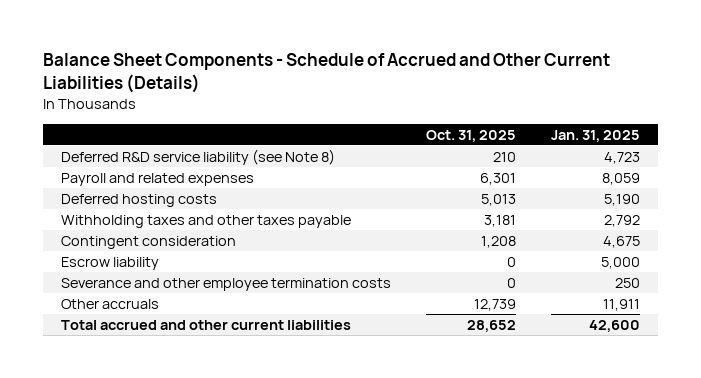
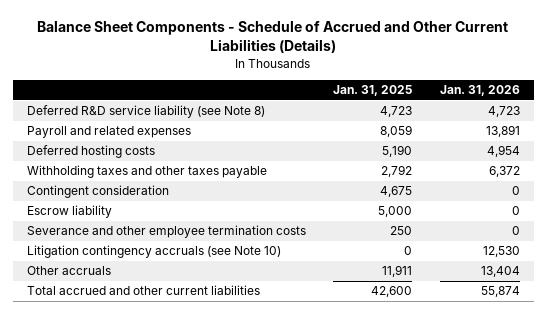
[426,129,517,142] Oct. 31, 2025 -> none
none -> [439,85,520,97] Jan. 31, 2026
none -> [26,245,281,259] Litigation contingency accruals (see Note 10)

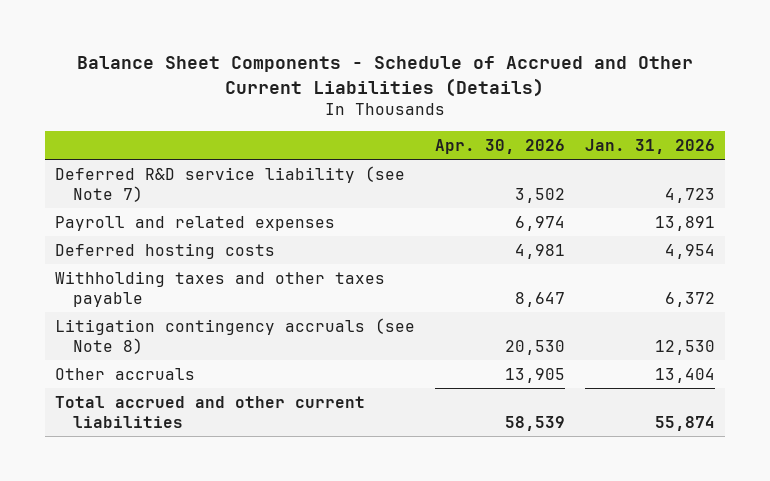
[333,85,413,97] Jan. 31, 2025 -> none
none -> [434,138,565,154] Apr. 30, 2026
[26,105,265,119] Deferred R&D service liability (see Note 8) -> [54,165,405,202] Deferred R&D service liability (see Note 7)
[26,185,169,199] Contingent consideration -> none
[26,205,112,219] Escrow liability -> none
[26,225,306,239] Severance and other employee termination costs -> none
[26,245,281,259] Litigation contingency accruals (see Note 10) -> [54,317,415,354] Litigation contingency accruals (see Note 8)

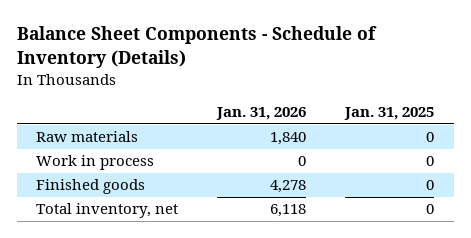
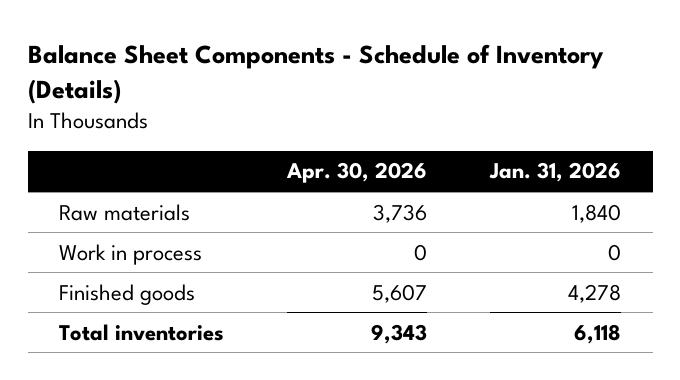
[344,107,435,121] Jan. 31, 2025 -> none
none -> [286,162,428,184] Apr. 30, 2026
[36,203,179,219] Total inventory, net -> [59,323,225,341] Total inventories

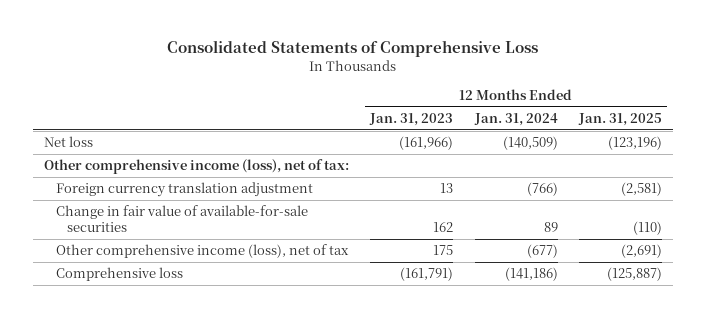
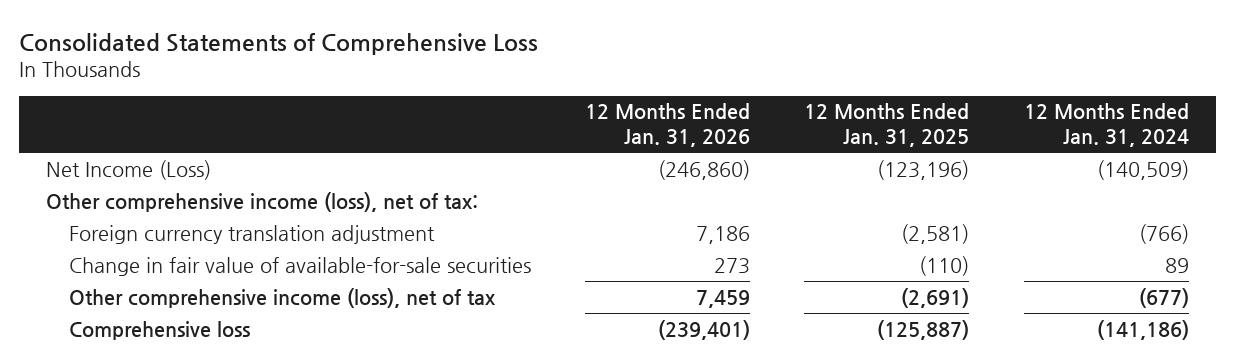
[369,113,454,127] Jan. 31, 2023 -> none
none -> [585,103,751,148] 12 Months Ended Jan. 31, 2026
[43,136,93,148] Net loss -> [46,159,212,180] Net Income (Loss)

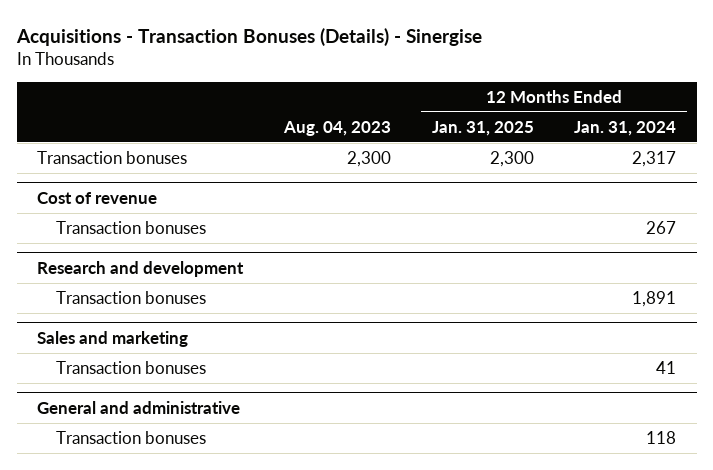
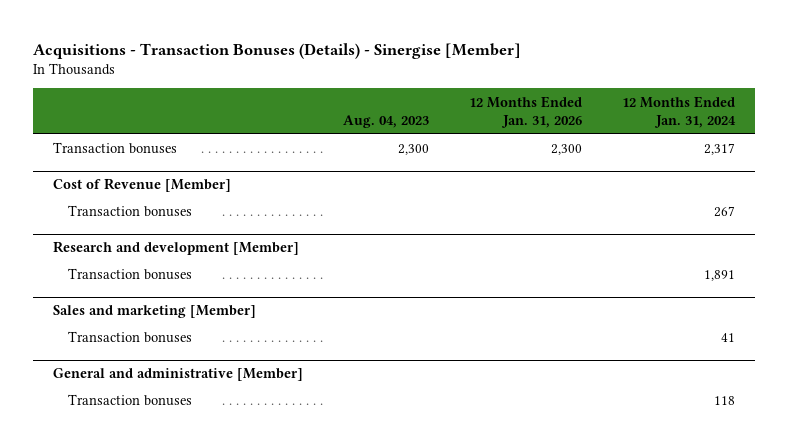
[15,27,482,46] Acquisitions - Transaction Bonuses (Details) - Sinergise -> [32,42,521,59] Acquisitions - Transaction Bonuses (Details) - Sinergise [Member]
[431,120,534,136] Jan. 31, 2025 -> none
none -> [469,95,583,128] 12 Months Ended Jan. 31, 2026
[37,192,158,205] Cost of revenue -> [52,178,231,193] Cost of Revenue [Member]
[37,261,245,278] Research and development -> [52,241,299,256] Research and development [Member]
[37,331,189,348] Sales and marketing -> [52,305,256,319] Sales and marketing [Member]
[37,401,241,415] General and administrative -> [52,368,303,382] General and administrative [Member]

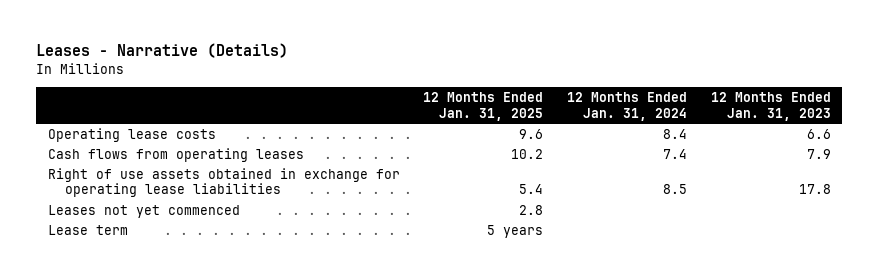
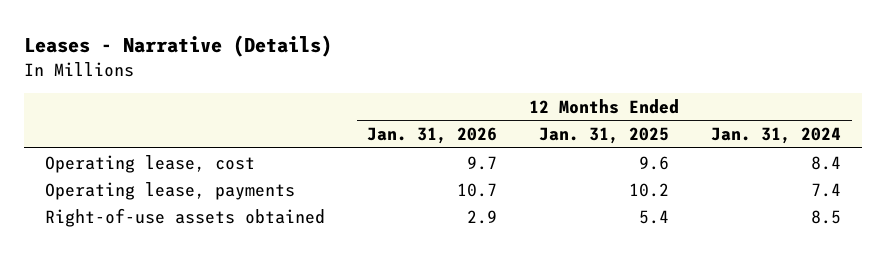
[710,92,831,121] 12 Months Ended Jan. 31, 2023 -> none
none -> [367,127,498,145] Jan. 31, 2026
[47,204,240,218] Leases not yet commenced -> none
[47,224,128,235] Lease term -> none
[47,127,216,142] Operating lease costs -> [45,154,256,173] Operating lease, cost
[47,147,304,162] Cash flows from operating leases -> [45,181,296,200] Operating lease, payments
[47,167,400,198] Right of use assets obtained in exchange for operating lease liabilities -> [45,207,326,227] Right-of-use assets obtained

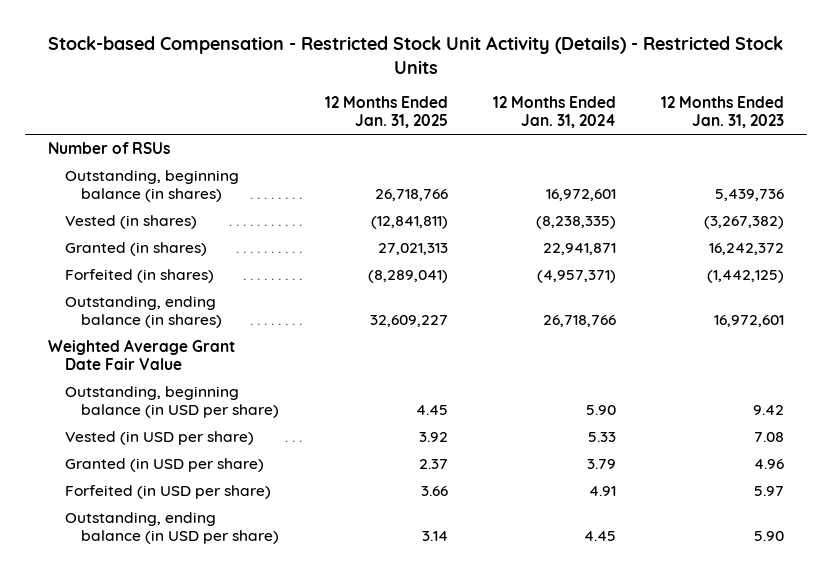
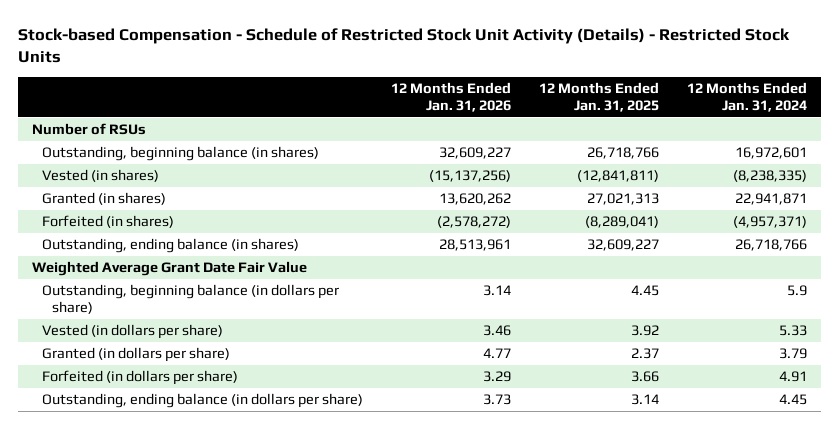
[48,35,784,74] Stock-based Compensation - Restricted Stock Unit Activity (Details) - Restricted Stock Units -> [17,28,790,64] Stock-based Compensation - Schedule of Restricted Stock Unit Activity (Details) - Restricted Stock Units
[661,96,785,129] 12 Months Ended Jan. 31, 2023 -> none
none -> [391,81,512,112] 12 Months Ended Jan. 31, 2026
[64,385,280,418] Outstanding, beginning balance (in USD per share) -> [41,284,339,315] Outstanding, beginning balance (in dollars per share)
[586,404,617,415] 5.90 -> [787,285,808,297] 5.9
[64,430,254,445] Vested (in USD per share) -> [41,324,223,340] Vested (in dollars per share)
[64,457,264,472] Granted (in USD per share) -> [41,347,230,363] Granted (in dollars per share)
[64,484,271,499] Forfeited (in USD per share) -> [41,370,238,386] Forfeited (in dollars per share)
[64,511,280,544] Outstanding, ending balance (in USD per share) -> [41,393,363,409] Outstanding, ending balance (in dollars per share)

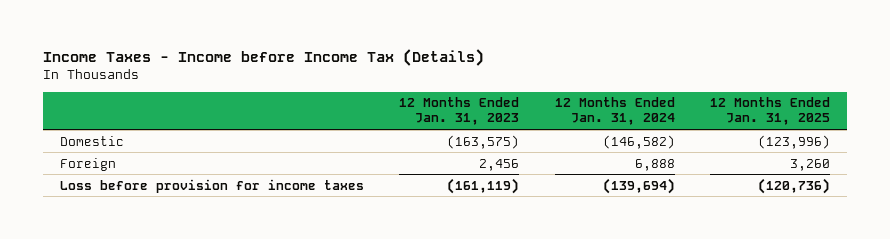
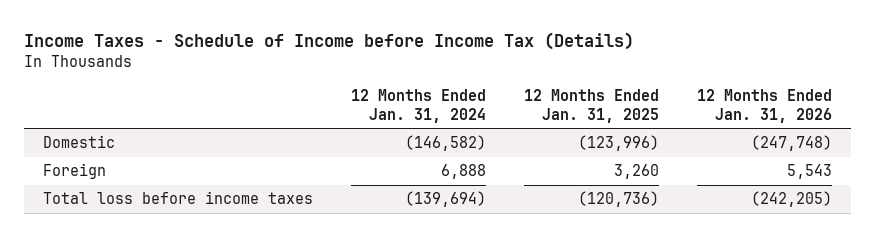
[42,49,484,67] Income Taxes - Income before Income Tax (Details) -> [23,32,634,51] Income Taxes - Schedule of Income before Income Tax (Details)
[399,97,520,126] 12 Months Ended Jan. 31, 2023 -> none
none -> [696,89,832,123] 12 Months Ended Jan. 31, 2026
[60,178,365,193] Loss before provision for income taxes -> [42,191,313,205] Total loss before income taxes

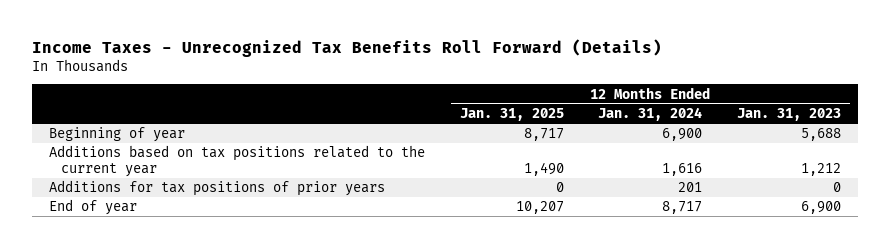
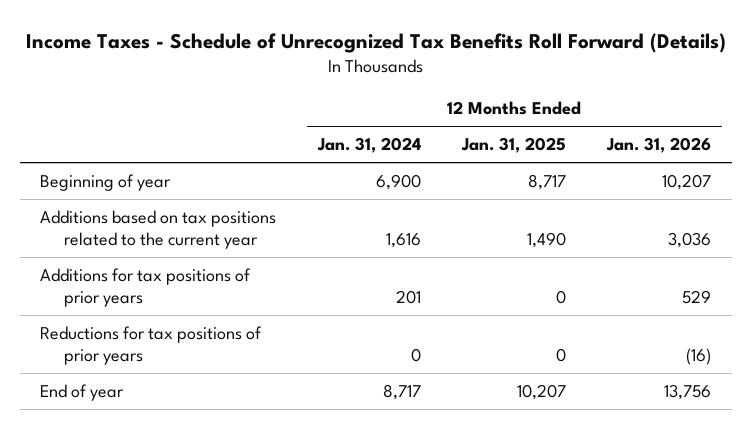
[31,38,662,57] Income Taxes - Unrecognized Tax Benefits Roll Forward (Details) -> [25,32,726,53] Income Taxes - Schedule of Unrecognized Tax Benefits Roll Forward (Details)
[736,108,841,122] Jan. 31, 2023 -> none
none -> [606,137,712,154] Jan. 31, 2026
none -> [40,325,263,366] Reductions for tax positions of prior years

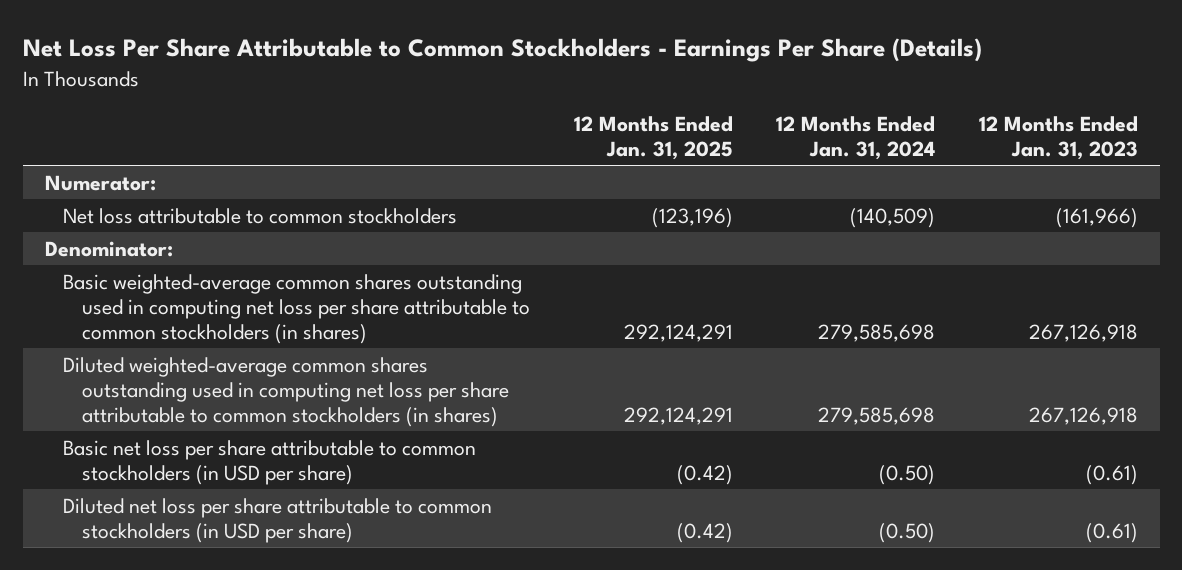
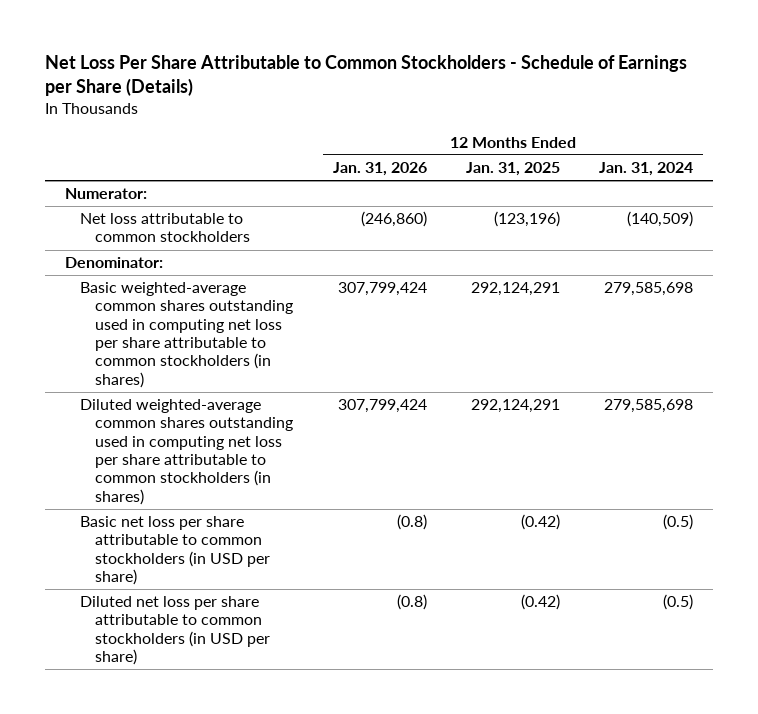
[22,38,982,63] Net Loss Per Share Attributable to Common Stockholders - Earnings Per Share (Details) -> [45,55,688,97] Net Loss Per Share Attributable to Common Stockholders - Schedule of Earnings per Share (Details)
[978,115,1138,160] 12 Months Ended Jan. 31, 2023 -> none
none -> [332,162,427,177] Jan. 31, 2026
[879,464,936,485] (0.50) -> [663,514,694,531] (0.5)
[879,522,936,543] (0.50) -> [663,594,694,611] (0.5)

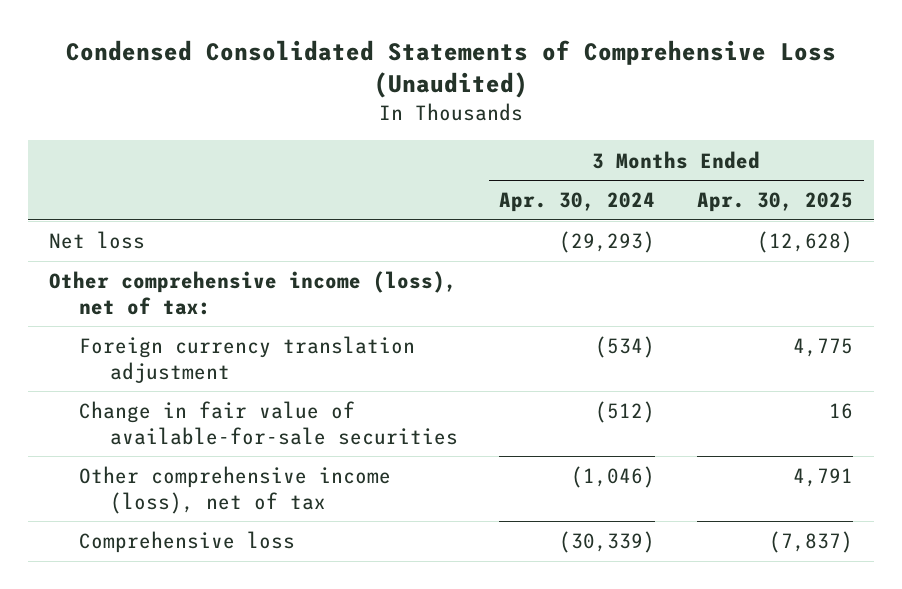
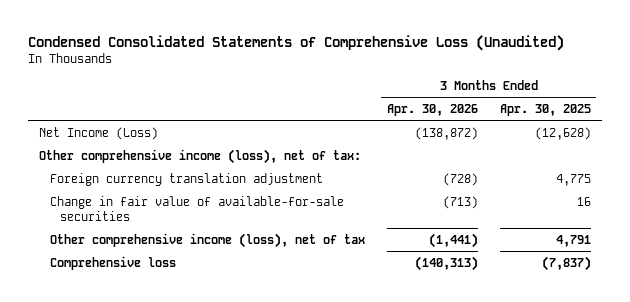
[499,192,656,213] Apr. 30, 2024 -> none
none -> [386,104,478,117] Apr. 30, 2026
[48,231,145,250] Net loss -> [39,126,159,140] Net Income (Loss)

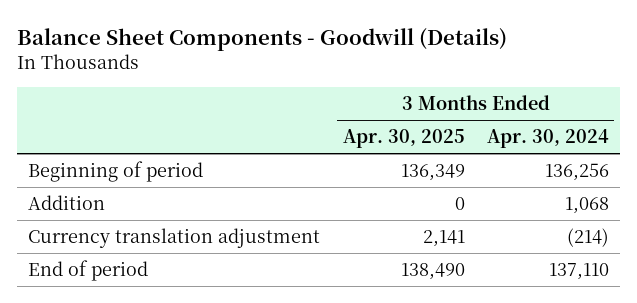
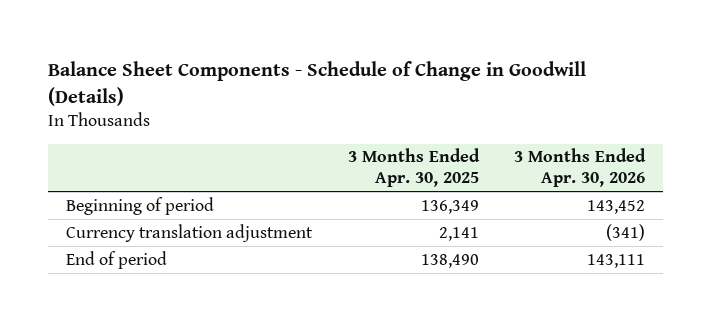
[17,28,508,52] Balance Sheet Components - Goodwill (Details) -> [48,60,587,106] Balance Sheet Components - Schedule of Change in Goodwill (Details)
[486,129,609,149] Apr. 30, 2024 -> none
none -> [514,148,647,188] 3 Months Ended Apr. 30, 2026
[28,195,106,211] Addition -> none

